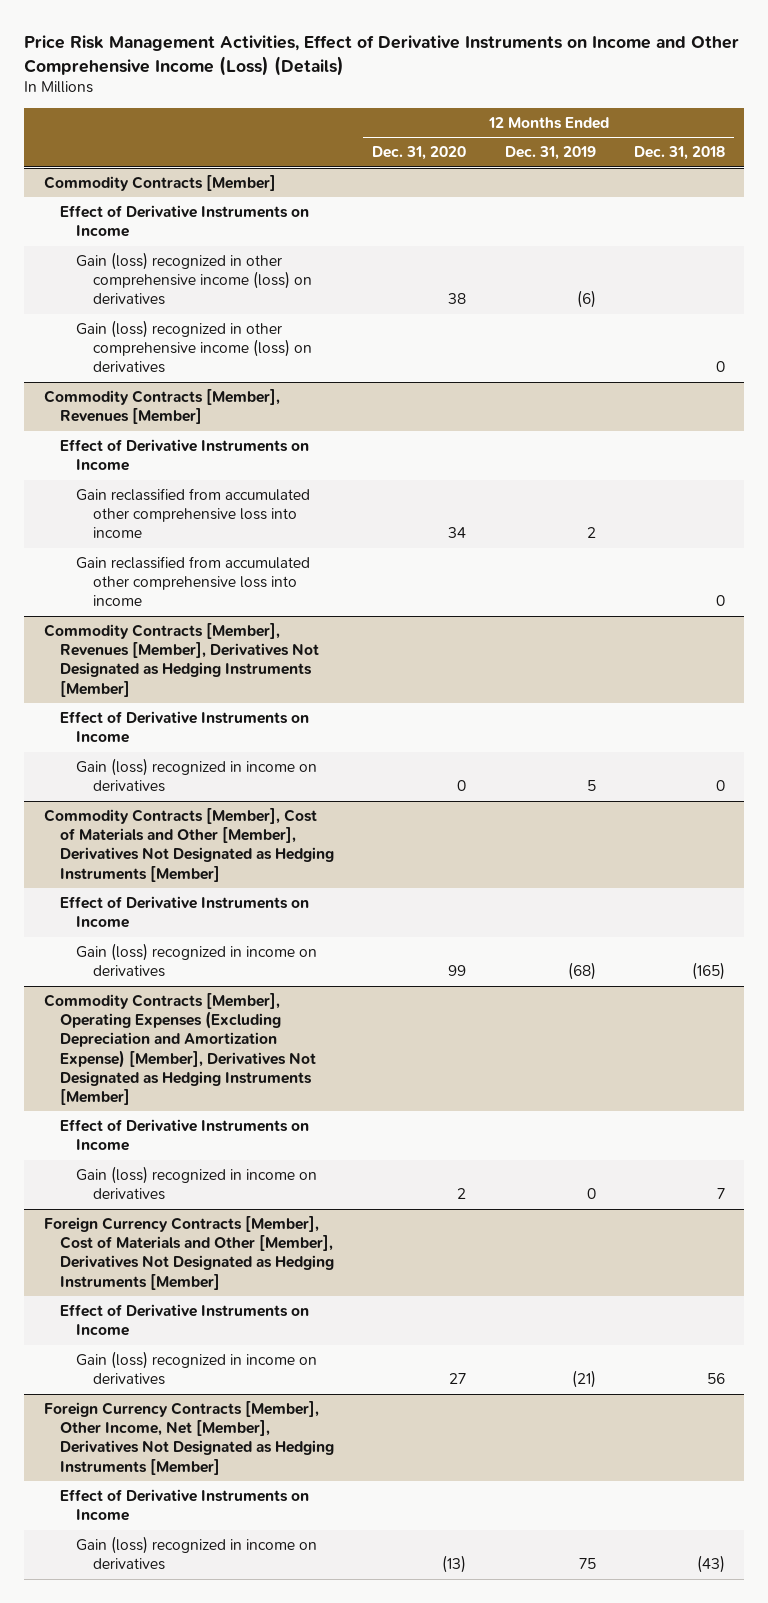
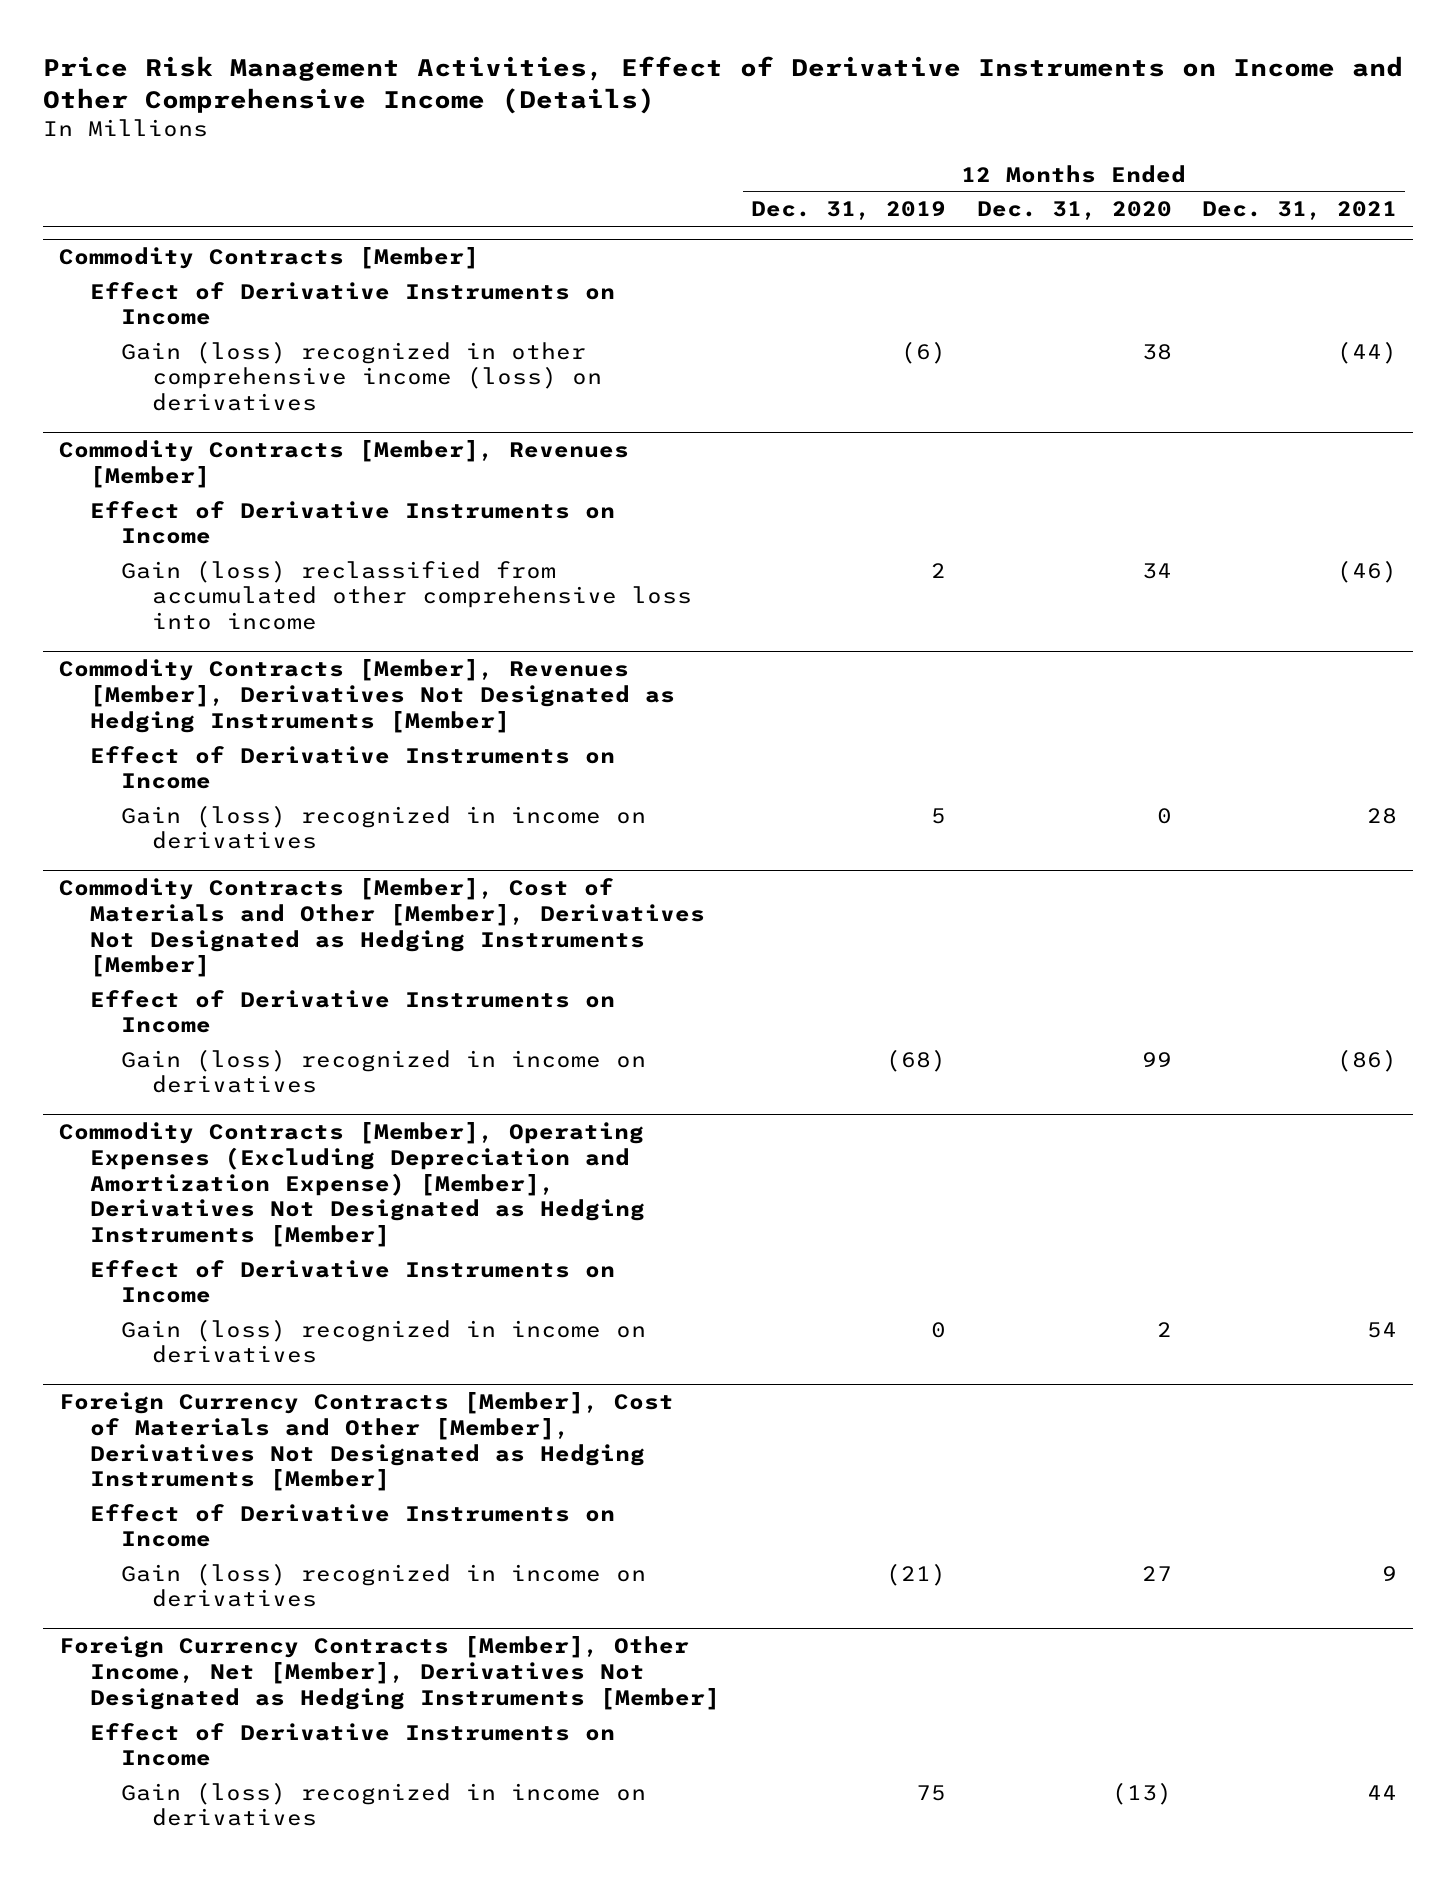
[24,35,740,76] Price Risk Management Activities, Effect of Derivative Instruments on Income and Other Comprehensive Income (Loss) (Details) -> [43,55,1404,115] Price Risk Management Activities, Effect of Derivative Instruments on Income and Other Comprehensive Income (Details)
[633,146,725,161] Dec. 31, 2018 -> none
none -> [1202,201,1398,221] Dec. 31, 2021
[76,319,312,374] Gain (loss) recognized in other comprehensive income (loss) on derivatives -> none
[76,555,311,607] Gain reclassified from accumulated other comprehensive loss into income -> none
[76,487,311,539] Gain reclassified from accumulated other comprehensive loss into income -> [120,559,692,630] Gain (loss) reclassified from accumulated other comprehensive loss into income

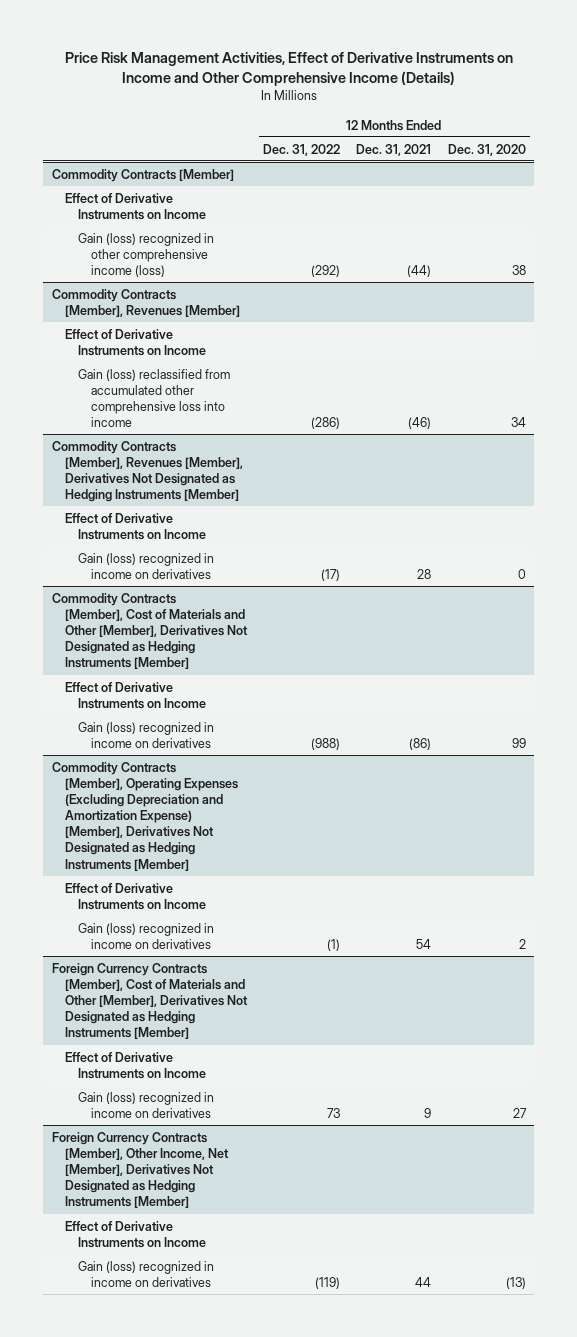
[750,201,946,221] Dec. 31, 2019 -> none
none -> [262,143,340,156] Dec. 31, 2022
[120,340,602,411] Gain (loss) recognized in other comprehensive income (loss) on derivatives -> [77,232,214,277] Gain (loss) recognized in other comprehensive income (loss)

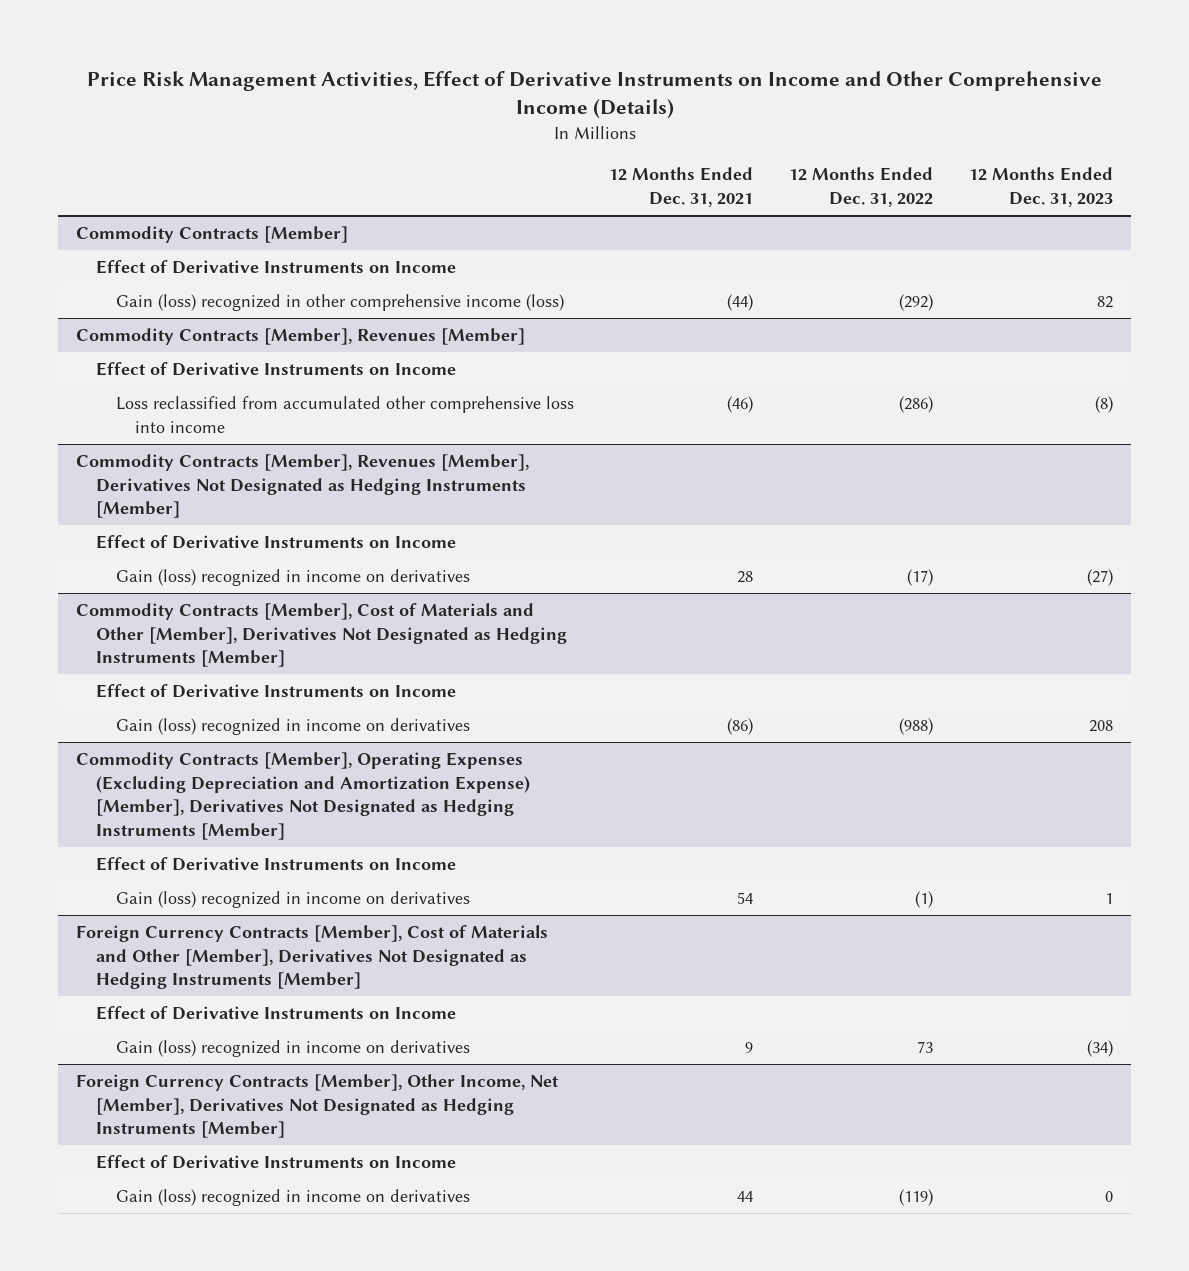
[447,143,526,156] Dec. 31, 2020 -> none
none -> [969,167,1114,207] 12 Months Ended Dec. 31, 2023
[77,368,230,428] Gain (loss) reclassified from accumulated other comprehensive loss into income -> [115,396,574,433] Loss reclassified from accumulated other comprehensive loss into income

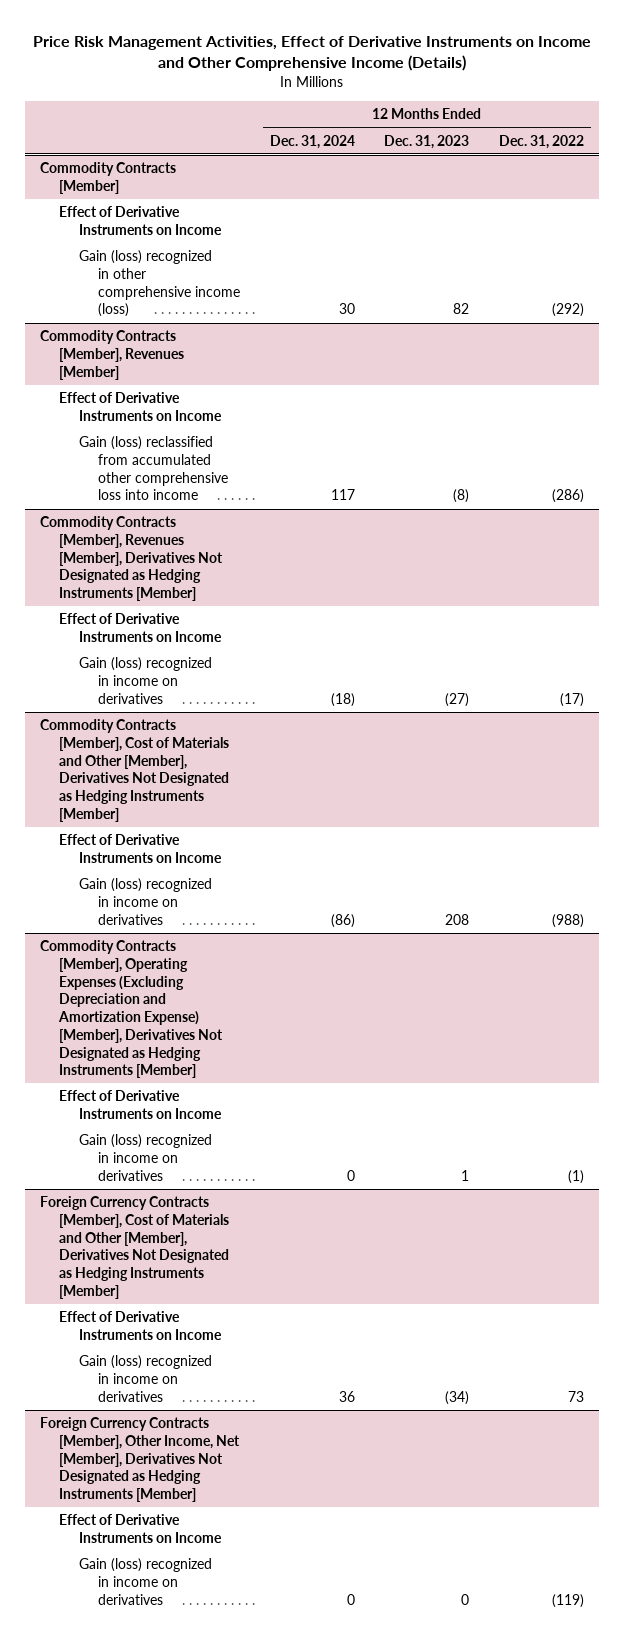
[609,167,754,207] 12 Months Ended Dec. 31, 2021 -> none
none -> [269,134,355,149] Dec. 31, 2024
[115,396,574,433] Loss reclassified from accumulated other comprehensive loss into income -> [78,436,229,501] Gain (loss) reclassified from accumulated other comprehensive loss into income

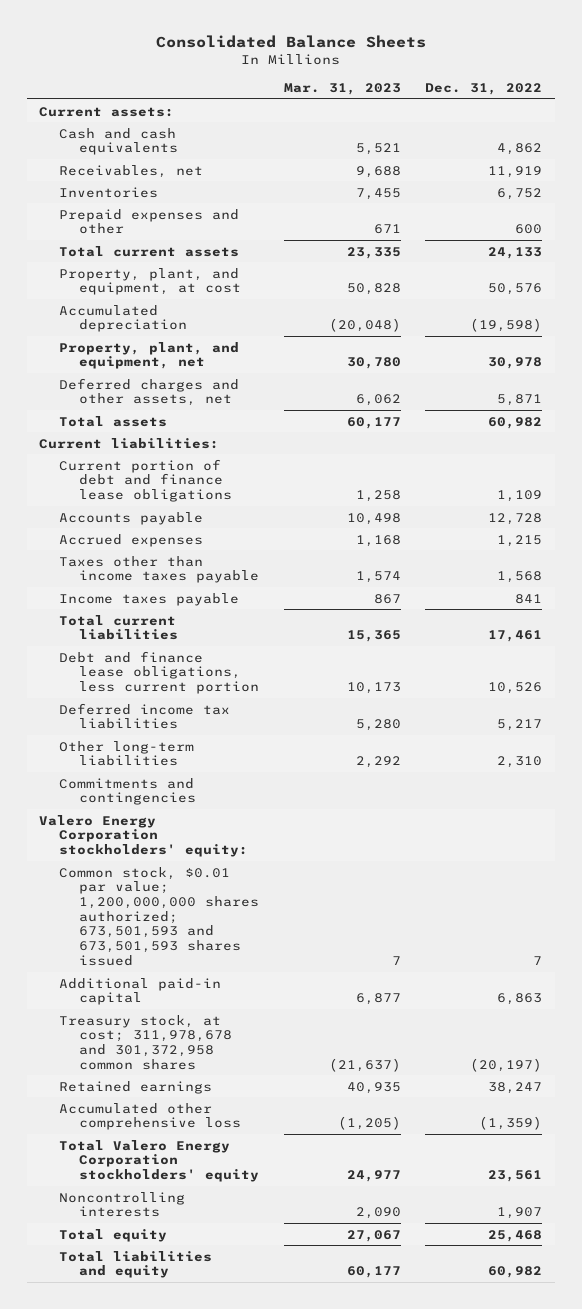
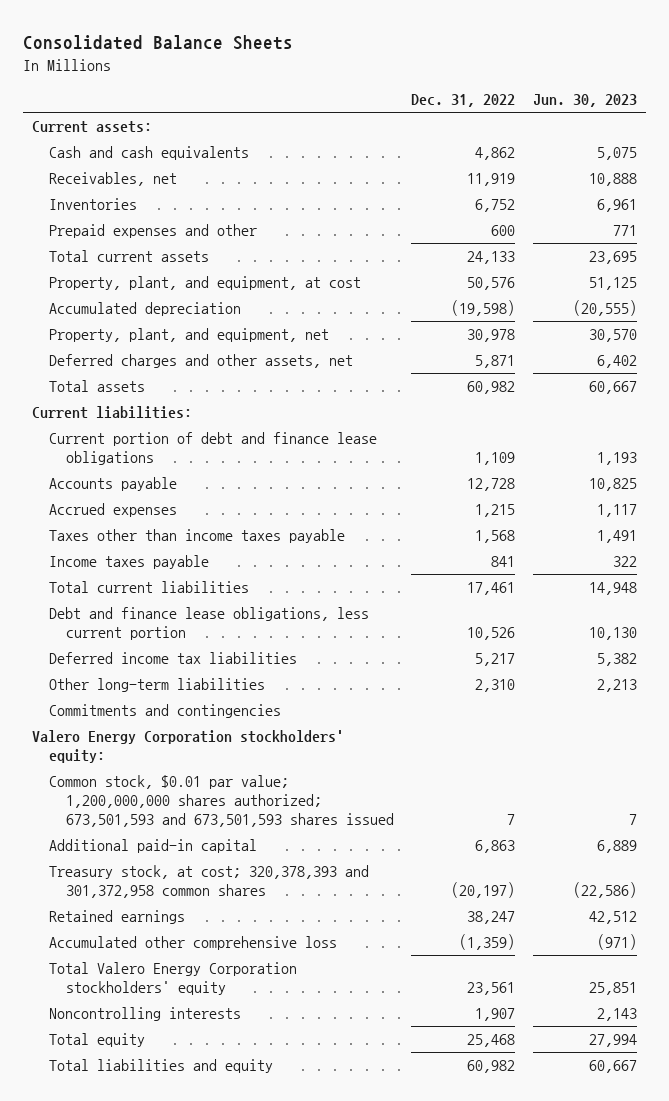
[283,83,401,96] Mar. 31, 2023 -> none
none -> [532,94,637,108] Jun. 30, 2023
[59,1014,232,1070] Treasury stock, at cost; 311,978,678 and 301,372,958 common shares -> [48,865,369,899] Treasury stock, at cost; 320,378,393 and 301,372,958 common shares

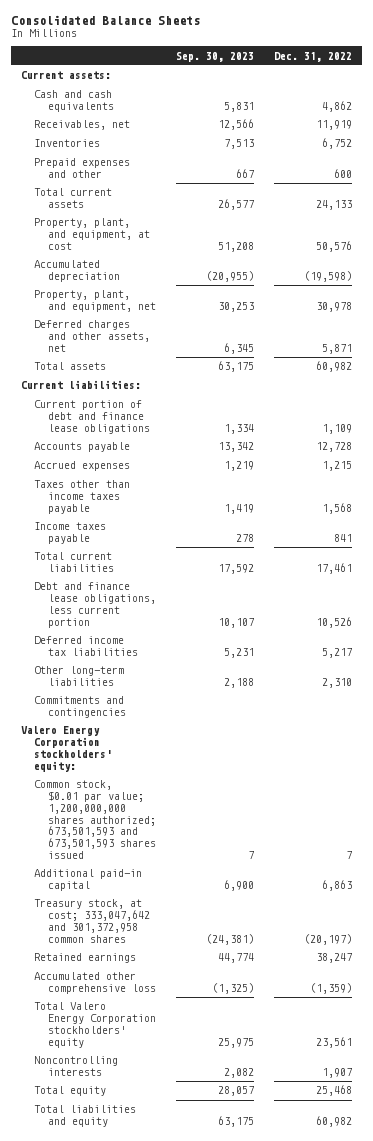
[532,94,637,108] Jun. 30, 2023 -> none
none -> [175,51,254,62] Sep. 30, 2023
[48,865,369,899] Treasury stock, at cost; 320,378,393 and 301,372,958 common shares -> [34,899,150,943] Treasury stock, at cost; 333,047,642 and 301,372,958 common shares

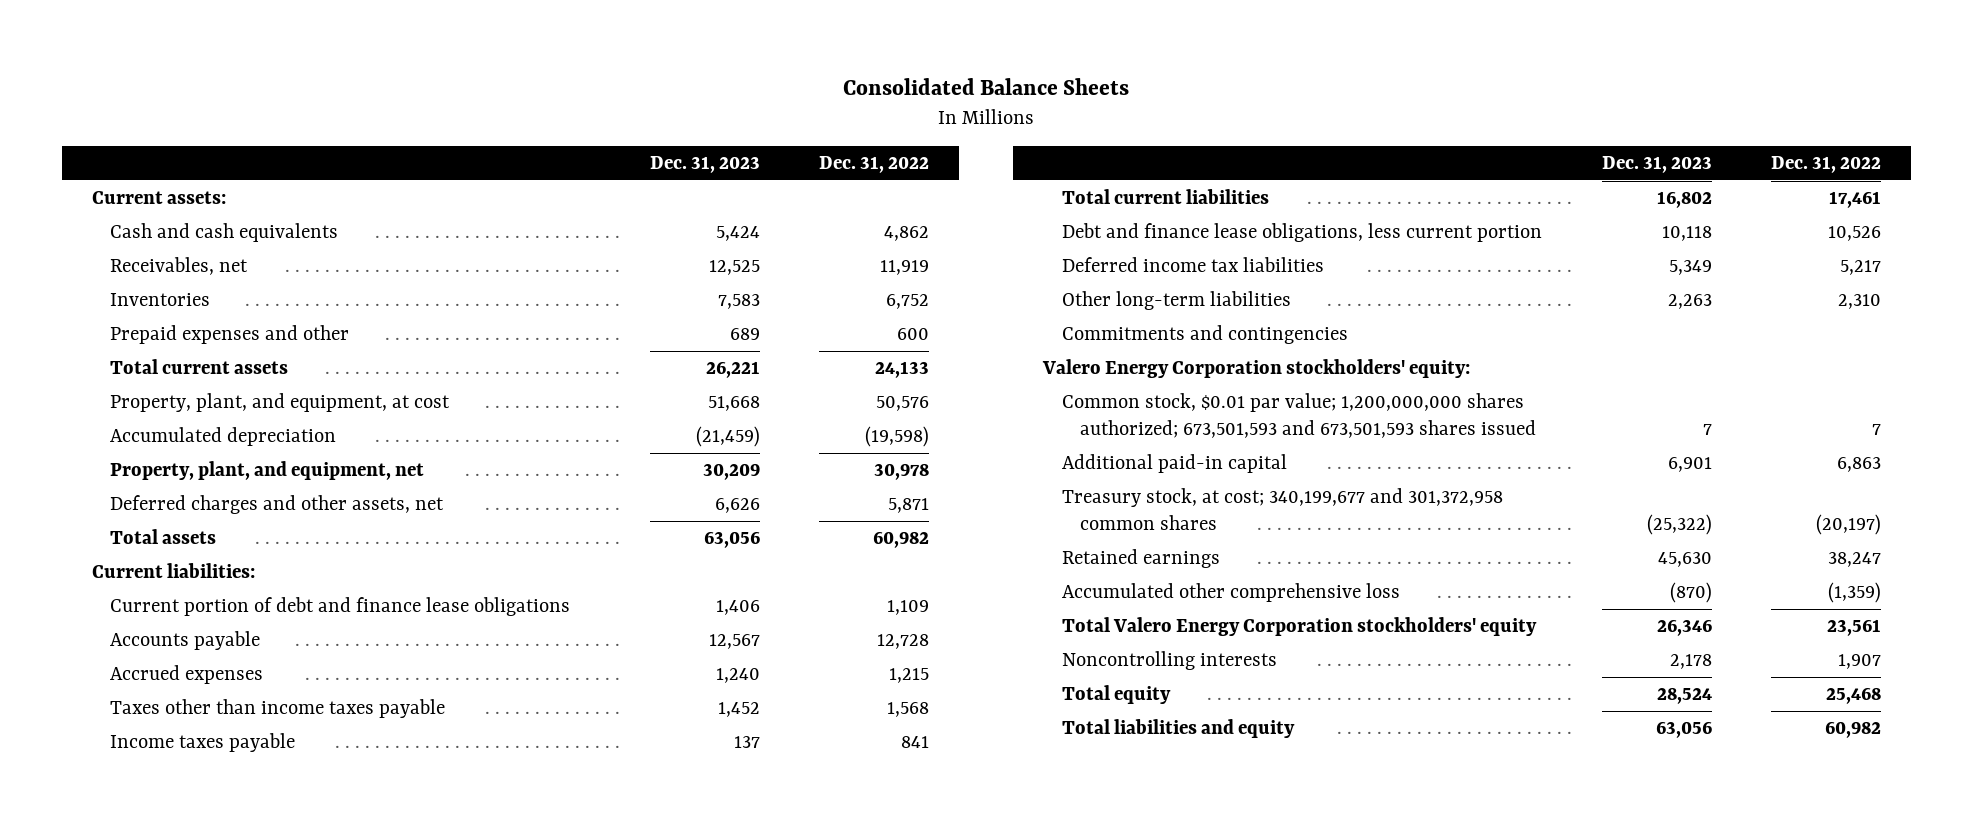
[175,51,254,62] Sep. 30, 2023 -> none
none -> [649,156,760,174] Dec. 31, 2023
[34,899,150,943] Treasury stock, at cost; 333,047,642 and 301,372,958 common shares -> [1061,487,1503,531] Treasury stock, at cost; 340,199,677 and 301,372,958 common shares

